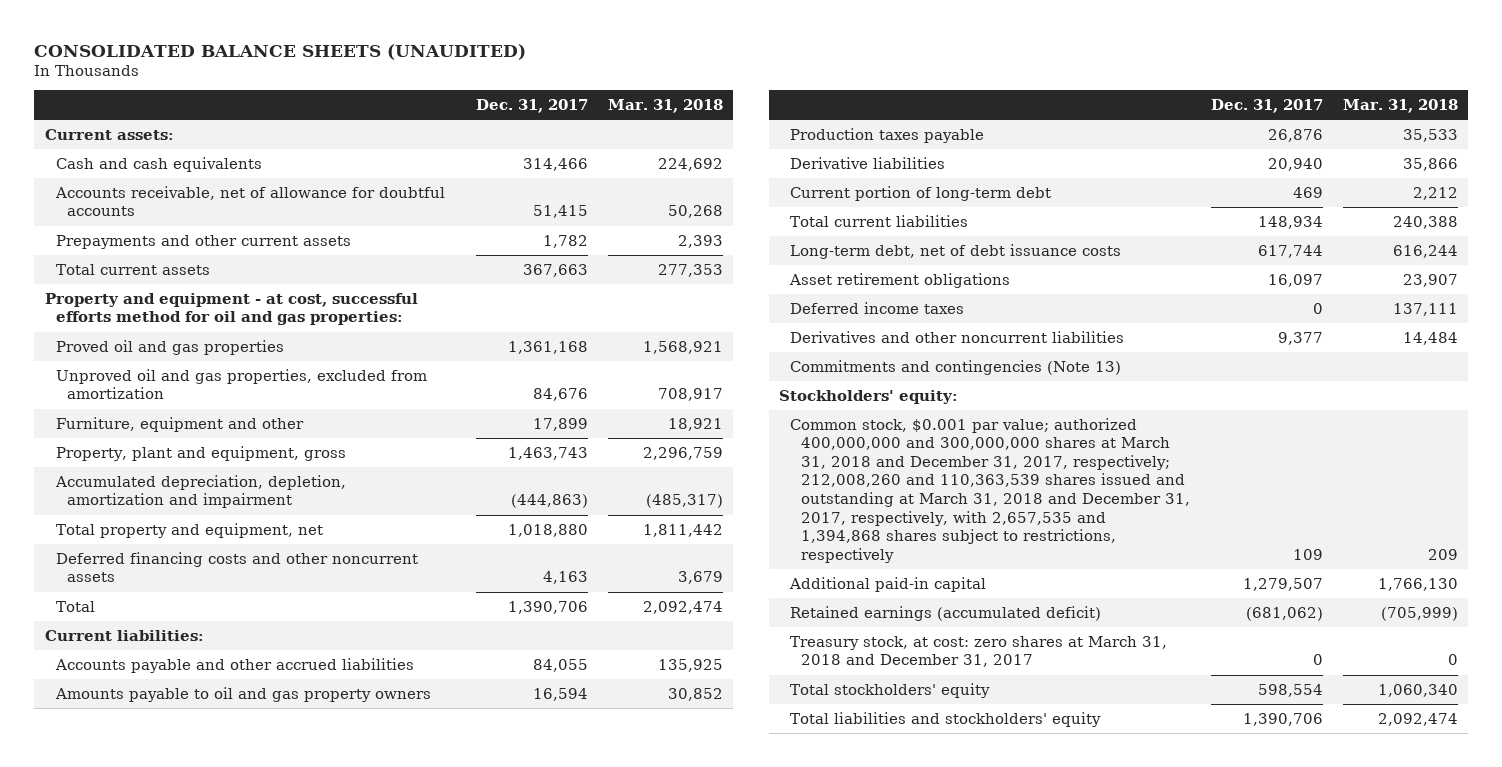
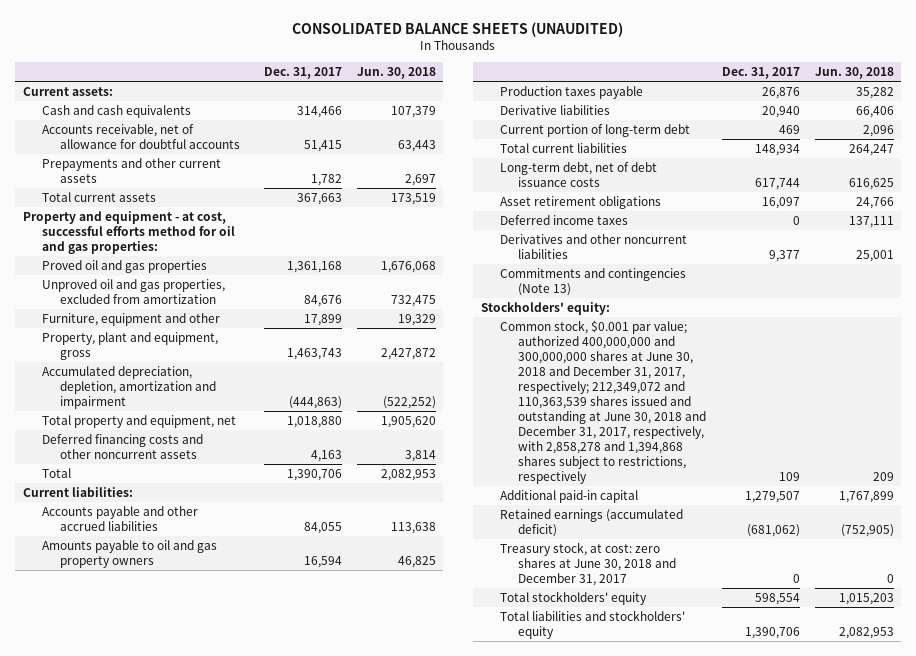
[608,98,724,113] Mar. 31, 2018 -> none
none -> [356,67,436,80] Jun. 30, 2018
[790,417,1191,563] Common stock, $0.001 par value; authorized 400,000,000 and 300,000,000 shares at March 31, 2018 and December 31, 2017, respectively; 212,008,260 and 110,363,539 shares issued and outstanding at March 31, 2018 and December 31, 2017, respectively, with 2,657,535 and 1,394,868 shares subject to restrictions, respectively -> [499,319,707,485] Common stock, $0.001 par value; authorized 400,000,000 and 300,000,000 shares at June 30, 2018 and December 31, 2017, respectively; 212,349,072 and 110,363,539 shares issued and outstanding at June 30, 2018 and December 31, 2017, respectively, with 2,858,278 and 1,394,868 shares subject to restrictions, respectively
[790,635,1168,668] Treasury stock, at cost: zero shares at March 31, 2018 and December 31, 2017 -> [499,541,677,586] Treasury stock, at cost: zero shares at June 30, 2018 and December 31, 2017

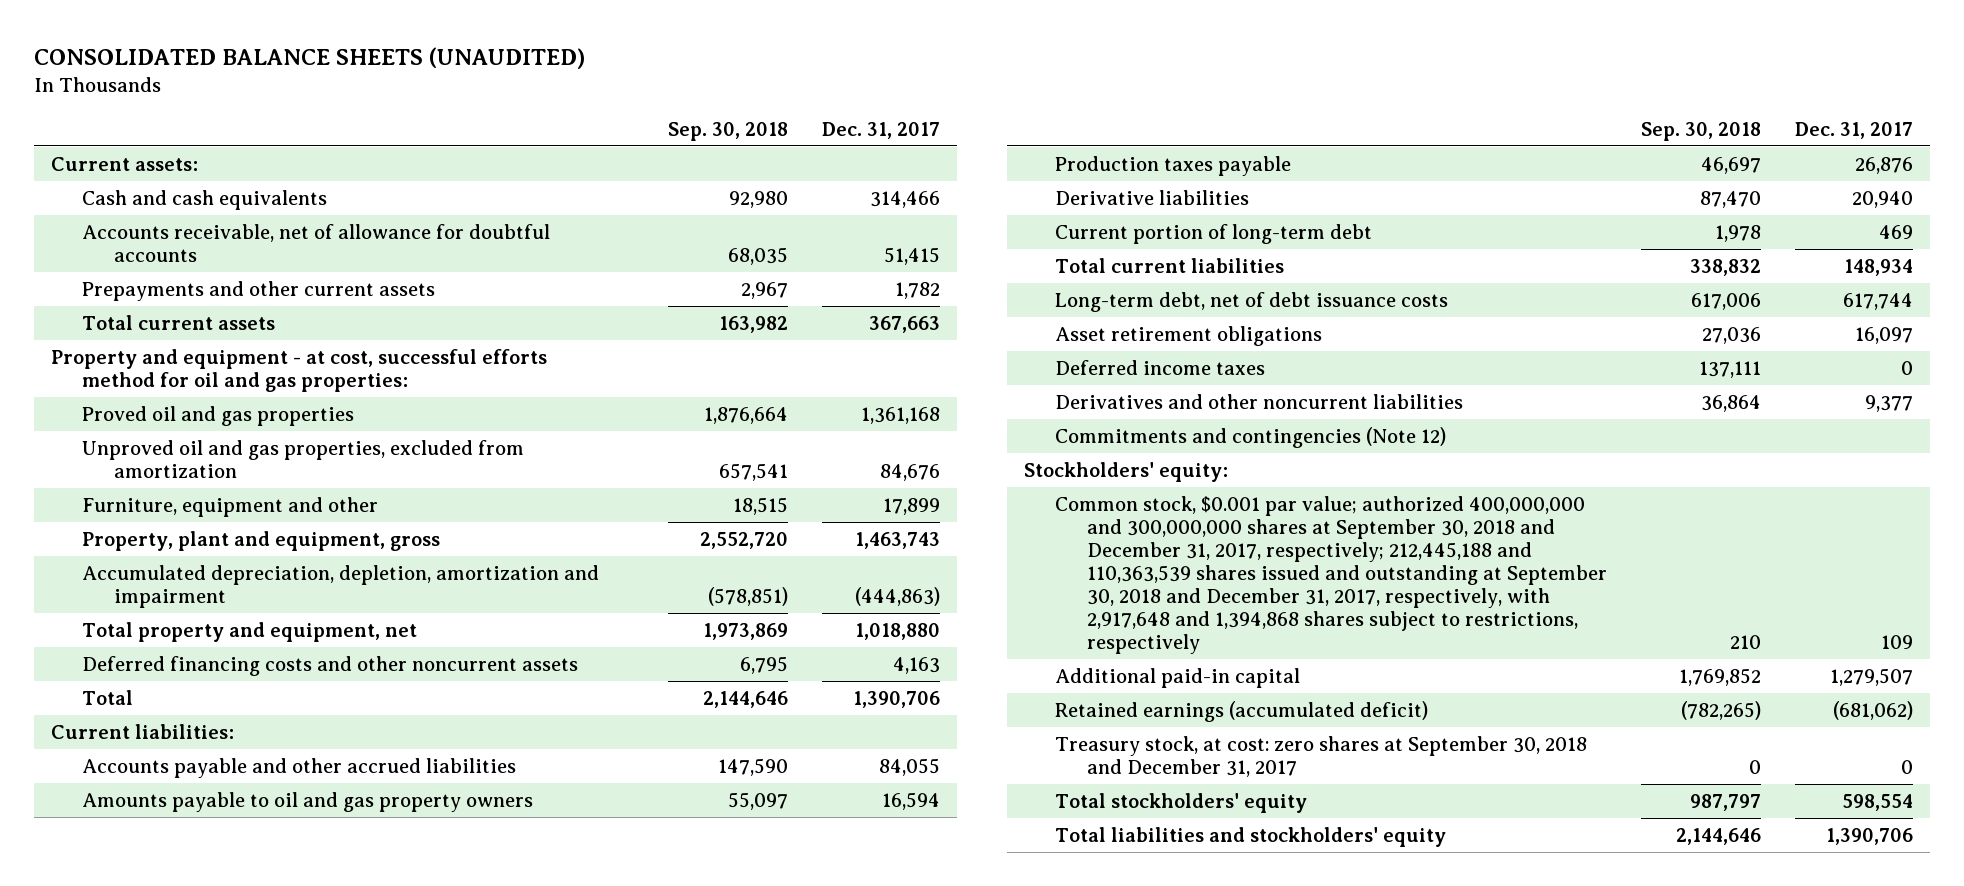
[356,67,436,80] Jun. 30, 2018 -> none
none -> [667,121,788,141] Sep. 30, 2018
[499,267,686,296] Commitments and contingencies (Note 13) -> [1055,426,1447,448] Commitments and contingencies (Note 12)
[499,319,707,485] Common stock, $0.001 par value; authorized 400,000,000 and 300,000,000 shares at June 30, 2018 and December 31, 2017, respectively; 212,349,072 and 110,363,539 shares issued and outstanding at June 30, 2018 and December 31, 2017, respectively, with 2,858,278 and 1,394,868 shares subject to restrictions, respectively -> [1055,495,1607,655] Common stock, $0.001 par value; authorized 400,000,000 and 300,000,000 shares at September 30, 2018 and December 31, 2017, respectively; 212,445,188 and 110,363,539 shares issued and outstanding at September 30, 2018 and December 31, 2017, respectively, with 2,917,648 and 1,394,868 shares subject to restrictions, respectively
[499,541,677,586] Treasury stock, at cost: zero shares at June 30, 2018 and December 31, 2017 -> [1055,735,1588,777] Treasury stock, at cost: zero shares at September 30, 2018 and December 31, 2017

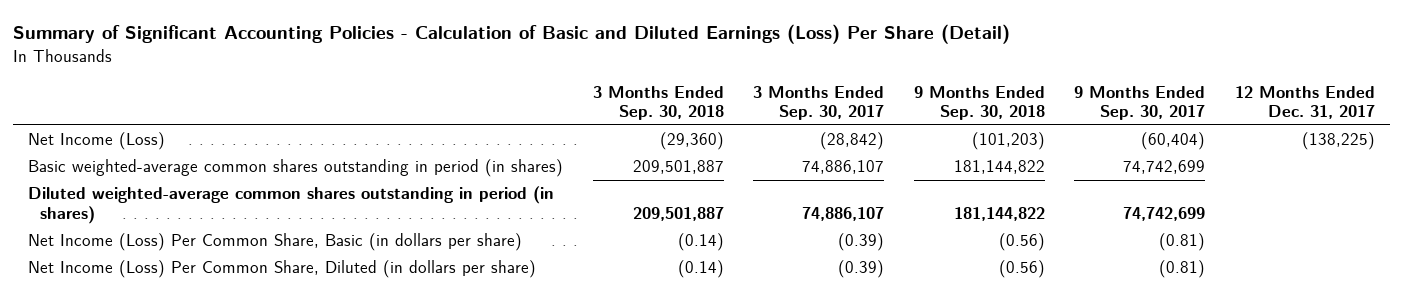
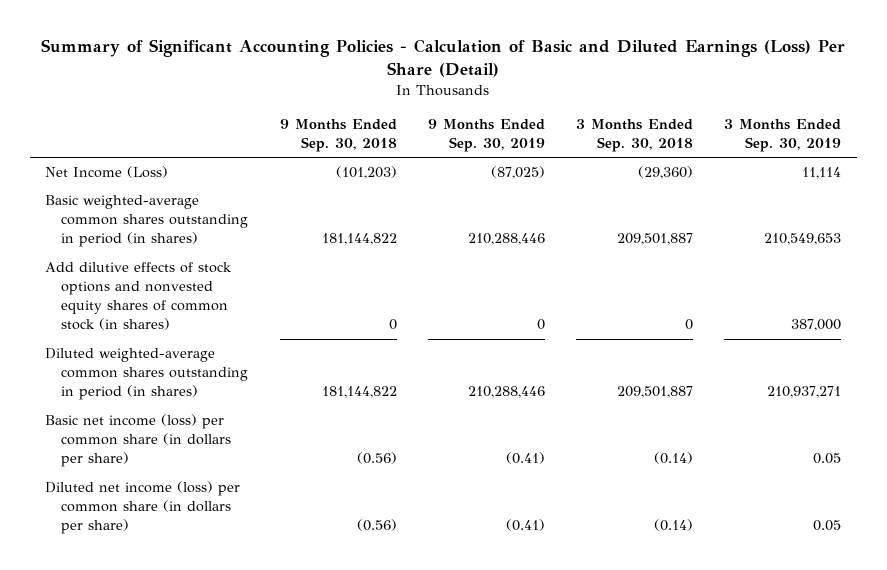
[753,85,885,121] 3 Months Ended Sep. 30, 2017 -> none
[1074,85,1206,121] 9 Months Ended Sep. 30, 2017 -> none
[1234,85,1375,120] 12 Months Ended Dec. 31, 2017 -> none
none -> [427,119,545,153] 9 Months Ended Sep. 30, 2019
none -> [724,119,842,153] 3 Months Ended Sep. 30, 2019
none -> [45,262,233,331] Add dilutive effects of stock options and nonvested equity shares of common stock (in shares)
[28,233,523,252] Net Income (Loss) Per Common Share, Basic (in dollars per share) -> [45,414,232,468] Basic net income (loss) per common share (in dollars per share)
[28,260,537,279] Net Income (Loss) Per Common Share, Diluted (in dollars per share) -> [45,481,241,535] Diluted net income (loss) per common share (in dollars per share)

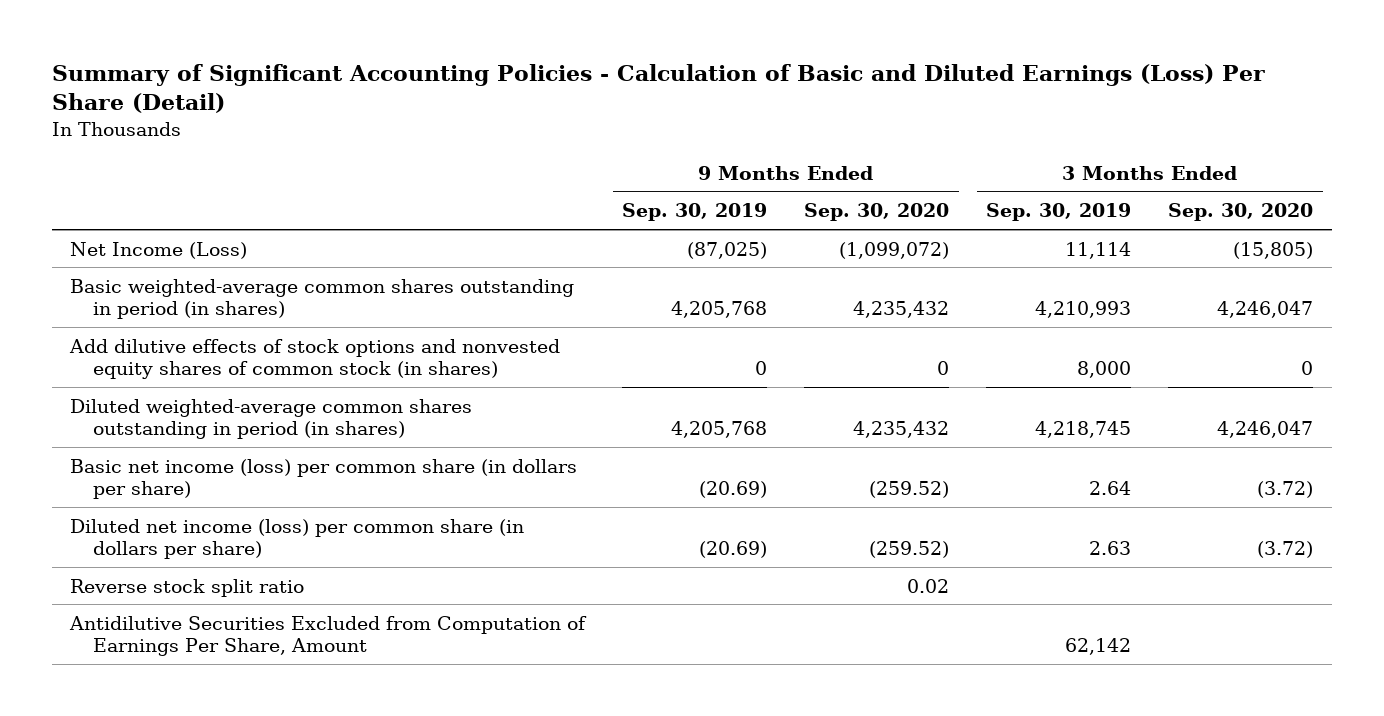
[279,119,397,153] 9 Months Ended Sep. 30, 2018 -> none
[576,119,694,153] 3 Months Ended Sep. 30, 2018 -> none
none -> [804,203,950,222] Sep. 30, 2020
none -> [1168,203,1314,222] Sep. 30, 2020
[467,233,545,246] 210,288,446 -> [671,301,768,319] 4,205,768
[764,233,842,246] 210,549,653 -> [1035,301,1132,319] 4,210,993
[791,319,842,332] 387,000 -> [1077,361,1132,379] 8,000
[467,386,545,399] 210,288,446 -> [671,421,768,439] 4,205,768
[767,386,842,399] 210,937,271 -> [1035,421,1132,439] 4,218,745
[505,452,545,465] (0.41) -> [699,481,768,499] (20.69)
[813,453,842,465] 0.05 -> [1089,481,1132,496] 2.64
[505,519,545,532] (0.41) -> [699,541,768,559] (20.69)
[813,520,842,532] 0.05 -> [1089,541,1132,556] 2.63
none -> [70,578,305,597] Reverse stock split ratio
none -> [69,615,588,657] Antidilutive Securities Excluded from Computation of Earnings Per Share, Amount

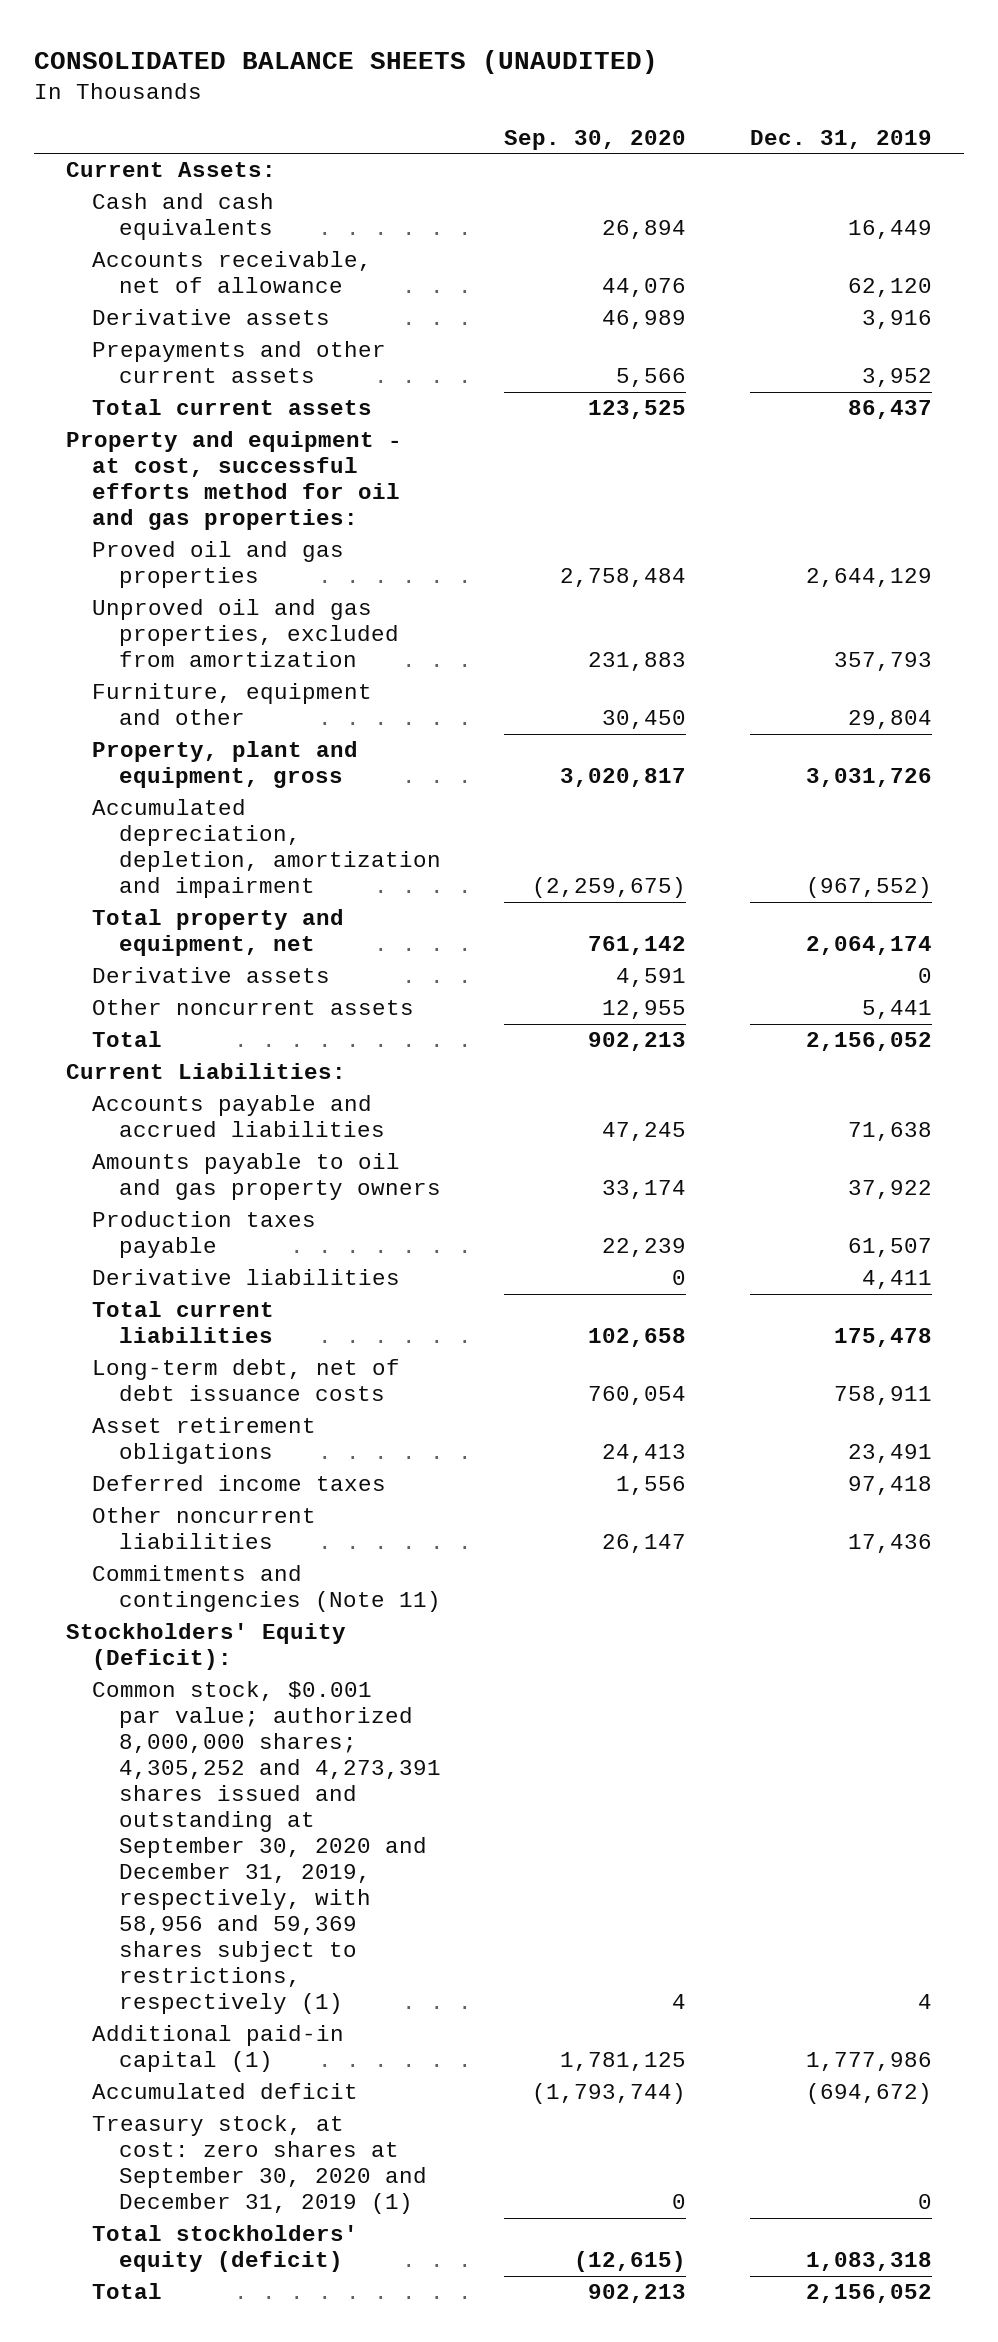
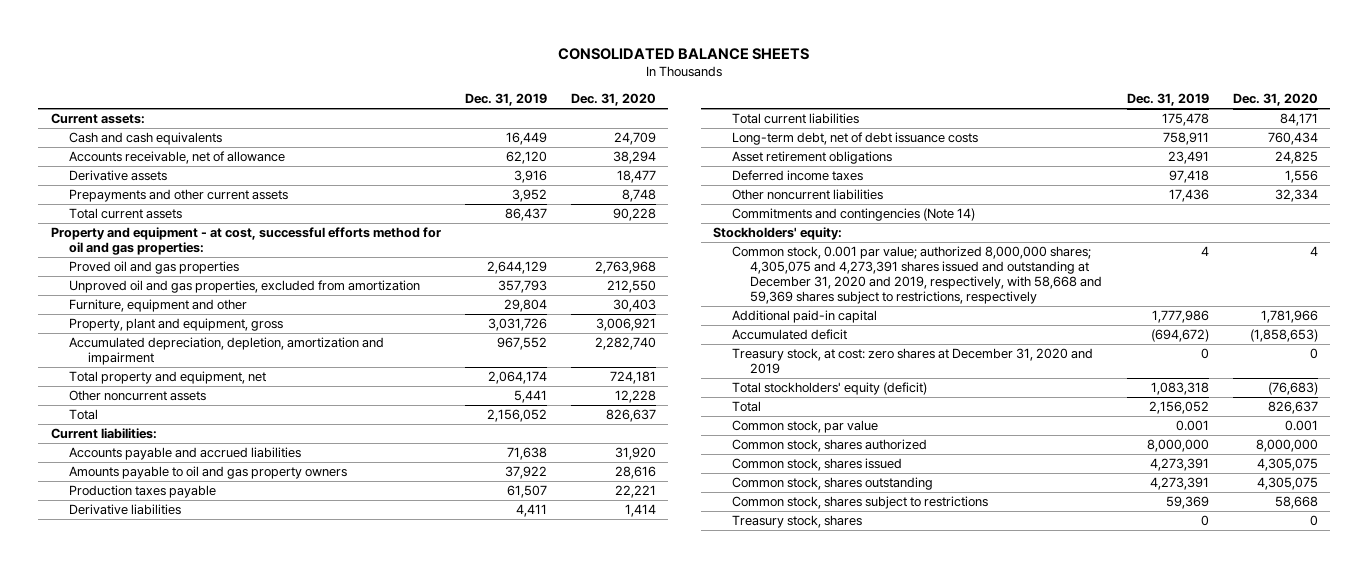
[34,49,659,74] CONSOLIDATED BALANCE SHEETS (UNAUDITED) -> [558,47,810,60] CONSOLIDATED BALANCE SHEETS
[504,130,687,151] Sep. 30, 2020 -> none
none -> [570,93,656,107] Dec. 31, 2020
[66,162,277,178] Current Assets: -> [50,113,145,125] Current assets:
[806,877,933,899] (967,552) -> [496,337,547,351] 967,552
[92,967,331,984] Derivative assets -> none
[66,1063,347,1080] Current Liabilities: -> [50,428,157,440] Current liabilities:
[92,1565,441,1613] Commitments and contingencies (Note 11) -> [731,208,975,222] Commitments and contingencies (Note 14)
[66,1623,347,1671] Stockholders' Equity (Deficit): -> [712,227,842,241] Stockholders' equity:
[92,1681,441,2015] Common stock, $0.001 par value; authorized 8,000,000 shares; 4,305,252 and 4,273,391 shares issued and outstanding at September 30, 2020 and December 31, 2019, respectively, with 58,956 and 59,369 shares subject to restrictions, respectively (1) -> [731,246,1103,305] Common stock, 0.001 par value; authorized 8,000,000 shares; 4,305,075 and 4,273,391 shares issued and outstanding at December 31, 2020 and 2019, respectively, with 58,668 and 59,369 shares subject to restrictions, respectively
[92,2025,345,2073] Additional paid-in capital (1) -> [731,310,877,324] Additional paid-in capital
[92,2115,427,2215] Treasury stock, at cost: zero shares at September 30, 2020 and December 31, 2019 (1) -> [731,348,1093,375] Treasury stock, at cost: zero shares at December 31, 2020 and 2019
none -> [731,420,878,434] Common stock, par value
none -> [731,439,927,453] Common stock, shares authorized
none -> [731,458,902,472] Common stock, shares issued
none -> [731,477,933,491] Common stock, shares outstanding
none -> [731,496,988,510] Common stock, shares subject to restrictions
none -> [731,515,862,529] Treasury stock, shares

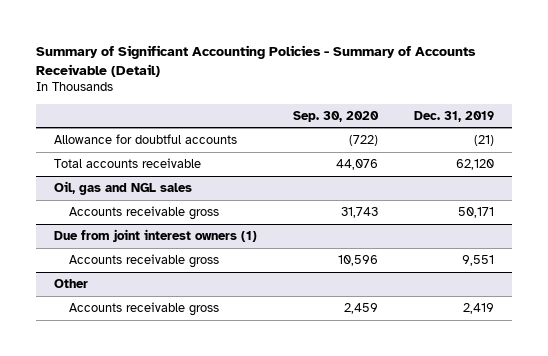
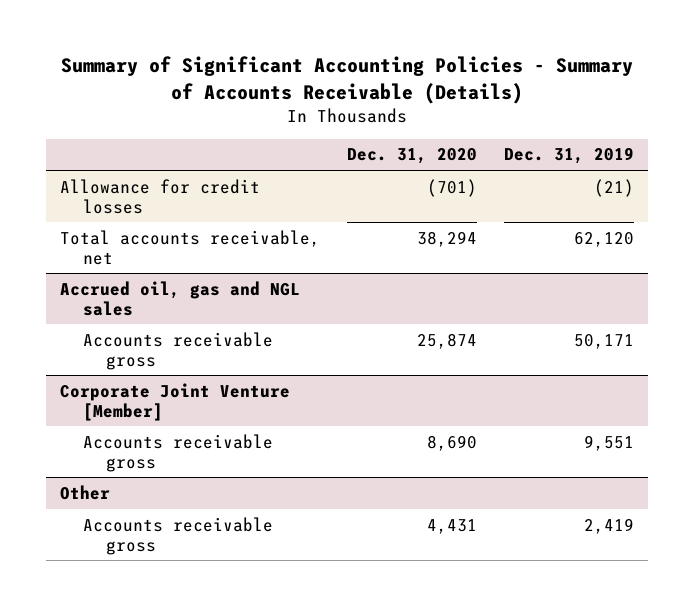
[36,44,477,77] Summary of Significant Accounting Policies - Summary of Accounts Receivable (Detail) -> [60,56,633,104] Summary of Significant Accounting Policies - Summary of Accounts Receivable (Details)
[293,110,380,122] Sep. 30, 2020 -> none
none -> [346,148,477,165] Dec. 31, 2020
[54,134,238,145] Allowance for doubtful accounts -> [59,178,260,214] Allowance for credit losses
[54,158,202,169] Total accounts receivable -> [59,229,320,265] Total accounts receivable, net
[54,181,193,196] Oil, gas and NGL sales -> [59,280,300,316] Accrued oil, gas and NGL sales
[54,229,258,243] Due from joint interest owners (1) -> [59,382,290,421] Corporate Joint Venture [Member]

